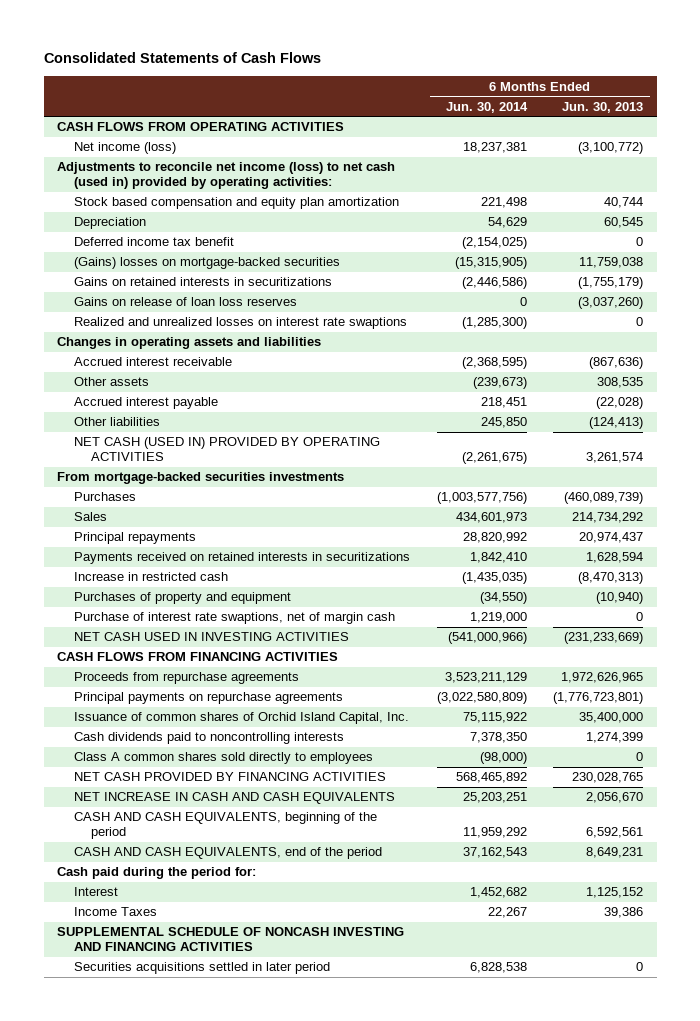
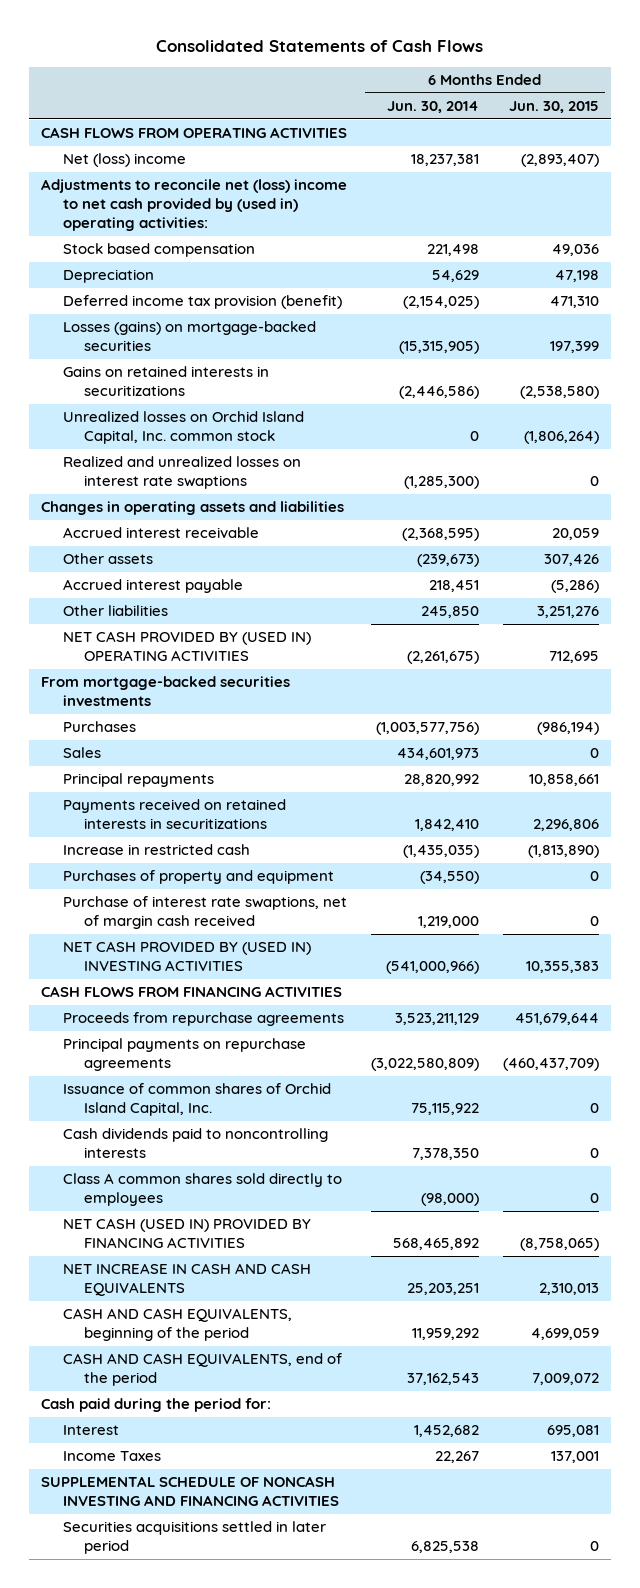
[562,101,644,113] Jun. 30, 2013 -> none
none -> [508,101,599,114] Jun. 30, 2015
[74,142,177,155] Net income (loss) -> [62,153,186,168] Net (loss) income
[56,162,395,190] Adjustments to reconcile net income (loss) to net cash (used in) provided by operating activities: -> [40,179,347,232] Adjustments to reconcile net (loss) income to net cash provided by (used in) operating activities:
[74,197,400,210] Stock based compensation and equity plan amortization -> [62,243,255,258] Stock based compensation
[74,237,235,247] Deferred income tax benefit -> [62,295,342,310] Deferred income tax provision (benefit)
[74,257,341,270] (Gains) losses on mortgage-backed securities -> [62,321,316,352] Losses (gains) on mortgage-backed securities
[74,297,298,307] Gains on release of loan loss reserves -> none
none -> [62,411,304,445] Unrealized losses on Orchid Island Capital, Inc. common stock
[74,437,381,462] NET CASH (USED IN) PROVIDED BY OPERATING ACTIVITIES -> [62,631,311,662] NET CASH PROVIDED BY (USED IN) OPERATING ACTIVITIES
[74,612,396,625] Purchase of interest rate swaptions, net of margin cash -> [62,896,347,930] Purchase of interest rate swaptions, net of margin cash received
[74,632,350,642] NET CASH USED IN INVESTING ACTIVITIES -> [62,941,311,972] NET CASH PROVIDED BY (USED IN) INVESTING ACTIVITIES
[74,772,387,782] NET CASH PROVIDED BY FINANCING ACTIVITIES -> [62,1218,311,1249] NET CASH (USED IN) PROVIDED BY FINANCING ACTIVITIES
[469,962,527,974] 6,828,538 -> [410,1541,479,1554] 6,825,538

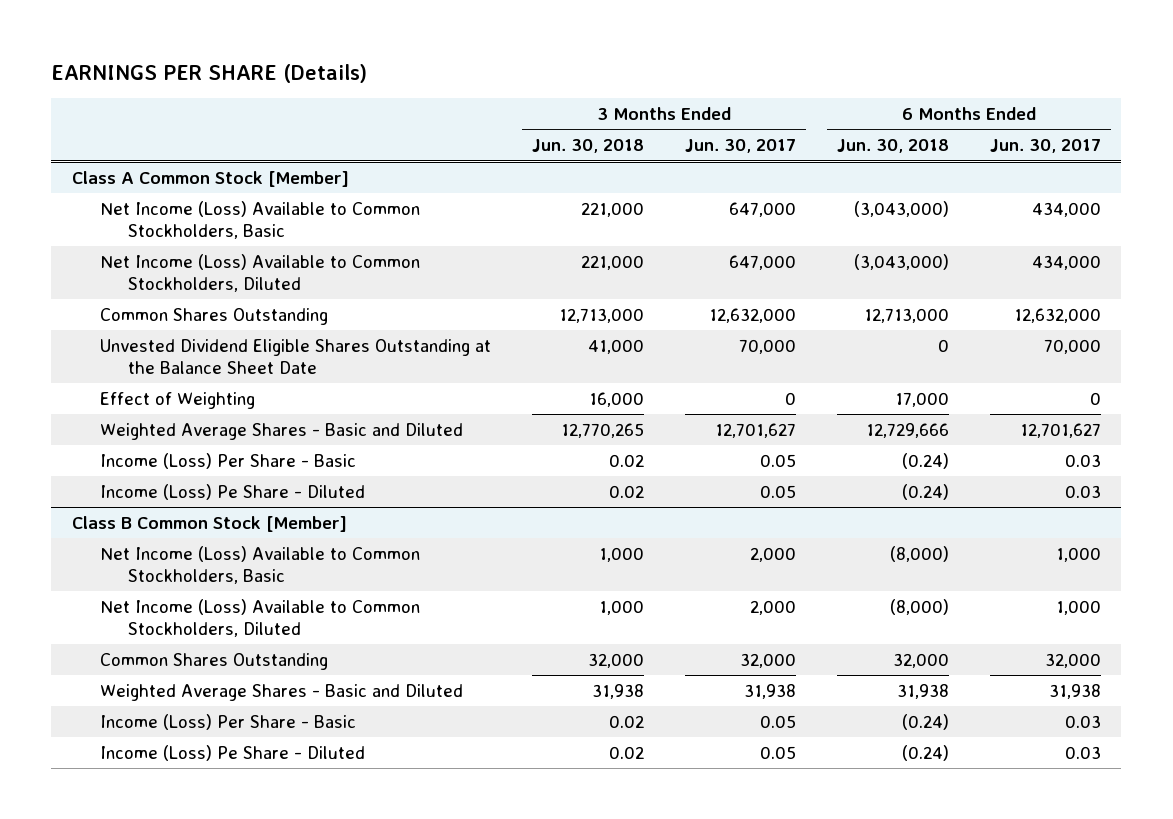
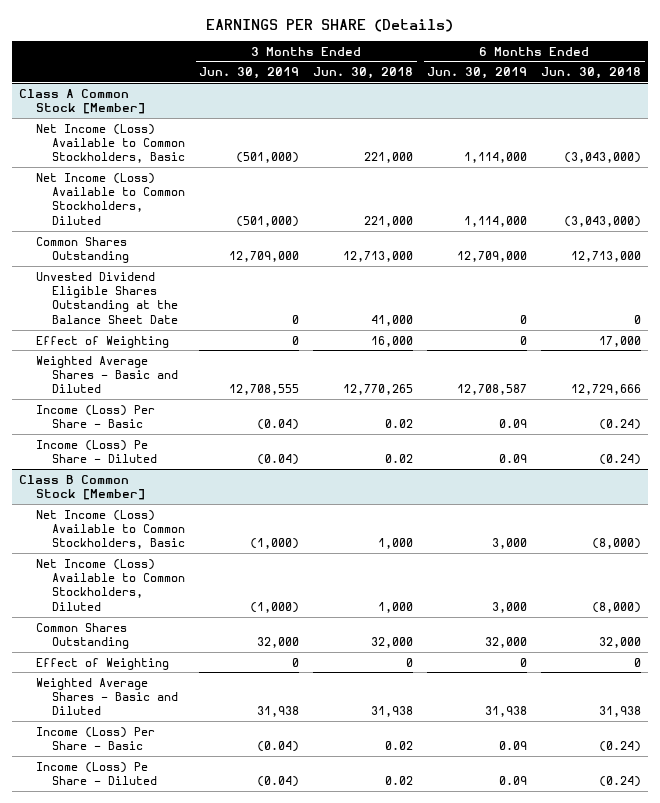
[684,139,796,154] Jun. 30, 2017 -> none
[989,139,1101,154] Jun. 30, 2017 -> none
none -> [199,66,300,79] Jun. 30, 2019
none -> [427,66,528,79] Jun. 30, 2019
none -> [35,657,169,670] Effect of Weighting

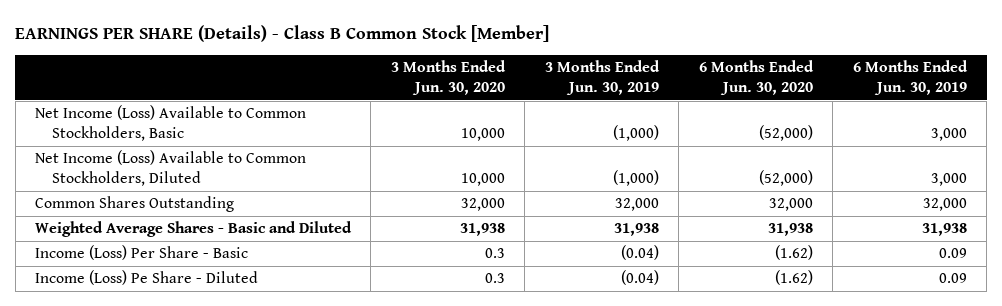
[206,18,454,32] EARNINGS PER SHARE (Details) -> [15,25,550,43] EARNINGS PER SHARE (Details) - Class B Common Stock [Member]
[313,66,414,79] Jun. 30, 2018 -> none
[541,66,642,79] Jun. 30, 2018 -> none
none -> [390,60,506,96] 3 Months Ended Jun. 30, 2020
none -> [698,60,814,96] 6 Months Ended Jun. 30, 2020
[18,88,145,114] Class A Common Stock [Member] -> none
[35,123,186,164] Net Income (Loss) Available to Common Stockholders, Basic -> none
[35,172,186,225] Net Income (Loss) Available to Common Stockholders, Diluted -> none
[35,236,130,263] Common Shares Outstanding -> none
[35,271,179,324] Unvested Dividend Eligible Shares Outstanding at the Balance Sheet Date -> none
[35,335,169,348] Effect of Weighting -> none
[35,355,179,394] Weighted Average Shares - Basic and Diluted -> none
[35,404,155,428] Income (Loss) Per Share - Basic -> none
[35,439,158,463] Income (Loss) Pe Share - Diluted -> none
[18,474,145,500] Class B Common Stock [Member] -> none
[35,657,169,670] Effect of Weighting -> none

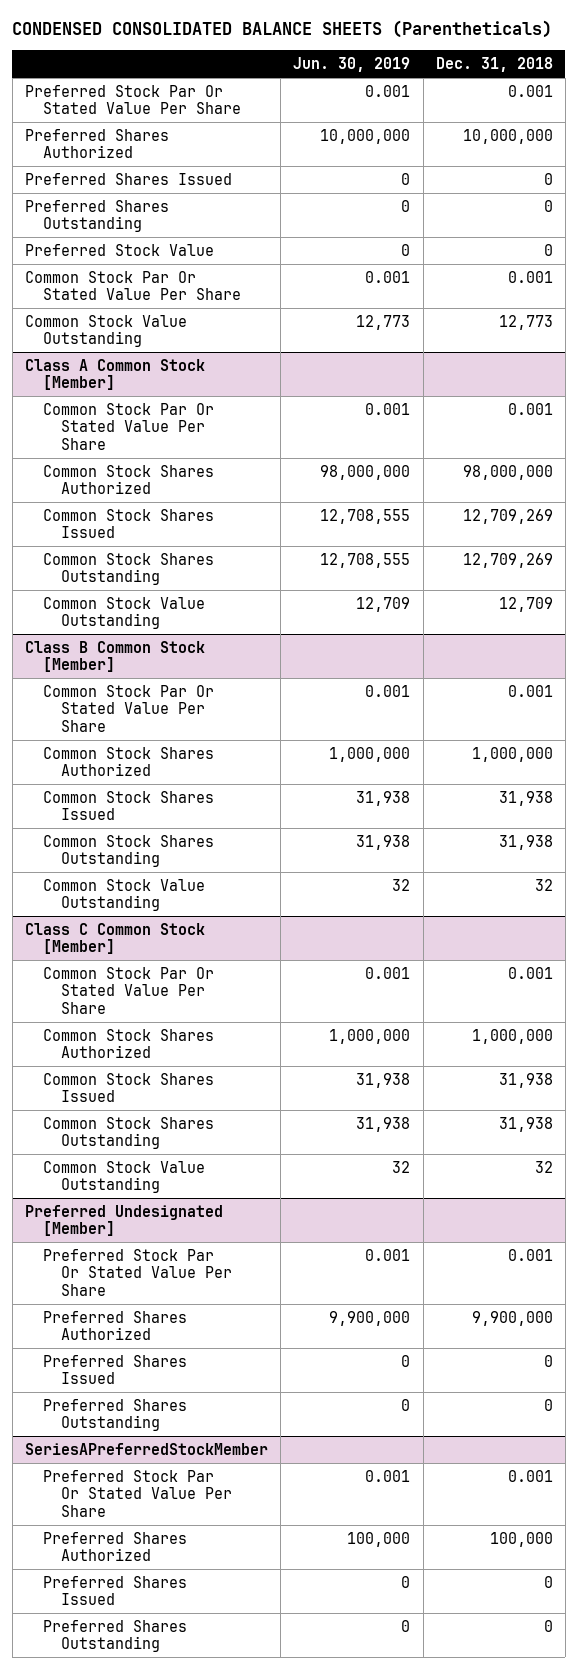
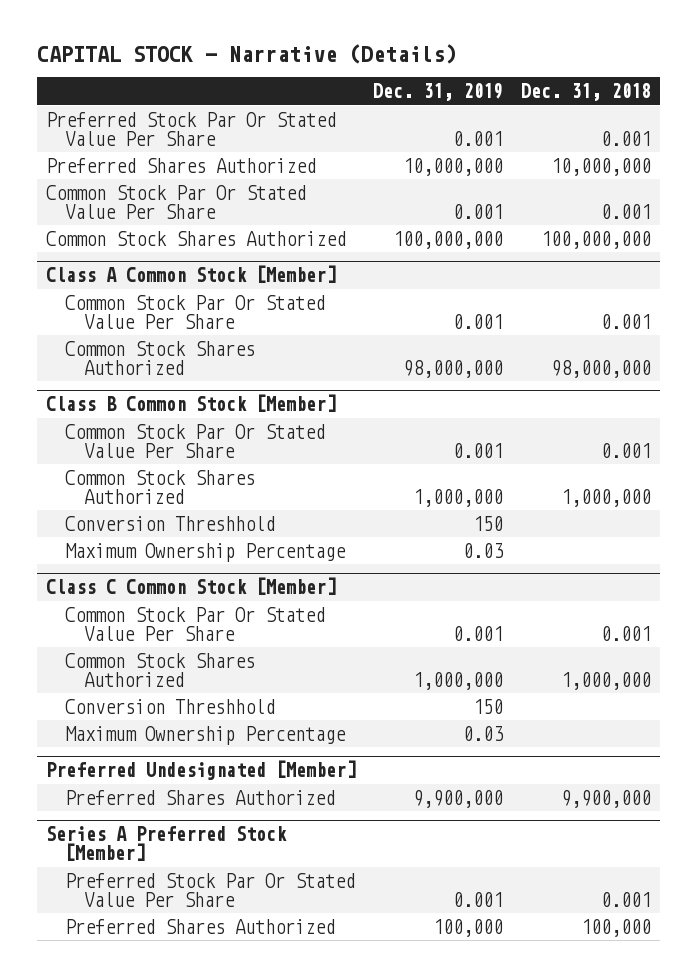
[12,20,553,39] CONDENSED CONSOLIDATED BALANCE SHEETS (Parentheticals) -> [37,43,458,64] CAPITAL STOCK - Narrative (Details)
[293,57,411,73] Jun. 30, 2019 -> none
none -> [373,83,504,102] Dec. 31, 2019
[25,172,233,185] Preferred Shares Issued -> none
[25,199,170,233] Preferred Shares Outstanding -> none
[25,243,215,256] Preferred Stock Value -> none
[25,314,188,348] Common Stock Value Outstanding -> none
none -> [45,230,346,246] Common Stock Shares Authorized
[42,508,214,539] Common Stock Shares Issued -> none
[42,552,214,586] Common Stock Shares Outstanding -> none
[42,596,205,630] Common Stock Value Outstanding -> none
[42,790,214,821] Common Stock Shares Issued -> none
[42,834,214,868] Common Stock Shares Outstanding -> none
[42,878,205,912] Common Stock Value Outstanding -> none
none -> [64,515,275,531] Conversion Threshhold
none -> [64,542,346,562] Maximum Ownership Percentage
[42,1072,214,1103] Common Stock Shares Issued -> none
[42,1116,214,1150] Common Stock Shares Outstanding -> none
[42,1160,205,1194] Common Stock Value Outstanding -> none
none -> [64,698,275,714] Conversion Threshhold
none -> [64,725,346,745] Maximum Ownership Percentage
[42,1248,232,1296] Preferred Stock Par Or Stated Value Per Share -> none
[42,1354,187,1385] Preferred Shares Issued -> none
[42,1398,187,1432] Preferred Shares Outstanding -> none
[25,1442,269,1455] SeriesAPreferredStockMember -> [45,826,287,862] Series A Preferred Stock [Member]
[42,1575,187,1606] Preferred Shares Issued -> none
[42,1619,187,1653] Preferred Shares Outstanding -> none

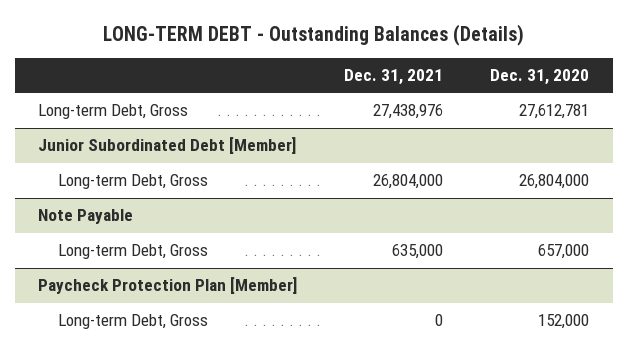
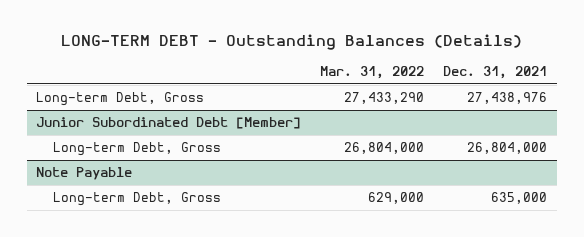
[490,68,590,85] Dec. 31, 2020 -> none
none -> [320,66,425,80] Mar. 31, 2022
[38,277,298,295] Paycheck Protection Plan [Member] -> none
[57,314,208,330] Long-term Debt, Gross -> none

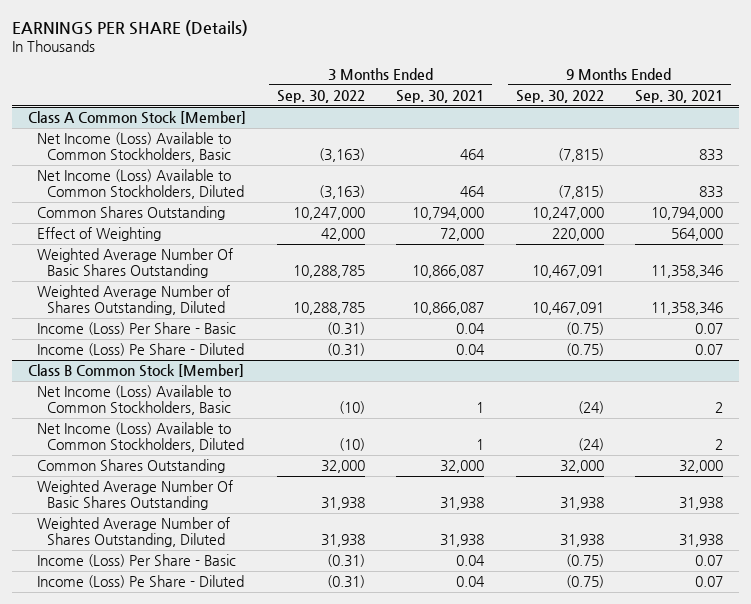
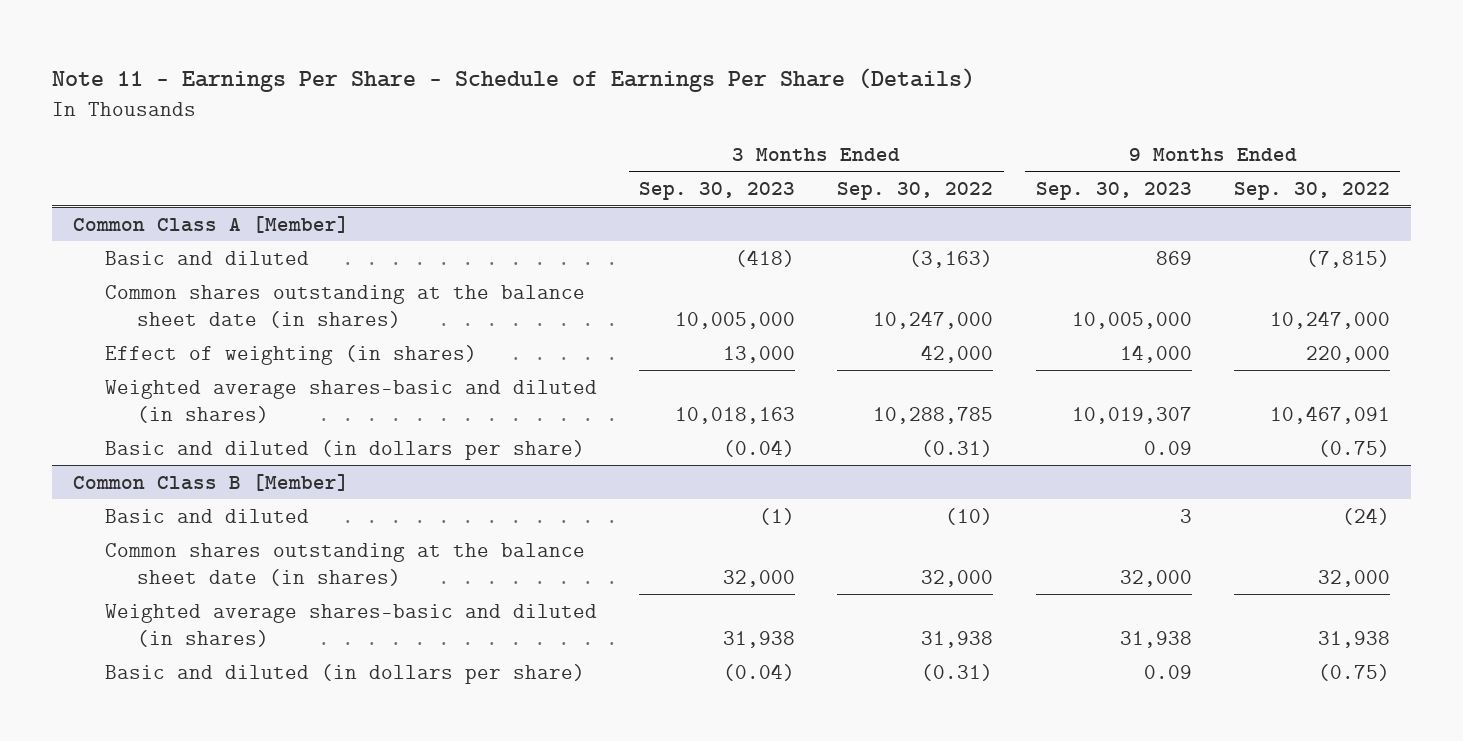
[12,19,249,36] EARNINGS PER SHARE (Details) -> [52,68,976,93] Note 11 - Earnings Per Share - Schedule of Earnings Per Share (Details)
[396,89,485,103] Sep. 30, 2021 -> none
[635,89,724,103] Sep. 30, 2021 -> none
none -> [639,182,796,201] Sep. 30, 2023
none -> [1035,182,1192,201] Sep. 30, 2023
[37,169,244,199] Net Income (Loss) Available to Common Stockholders, Diluted -> none
[37,285,231,315] Weighted Average Number of Shares Outstanding, Diluted -> none
[37,343,245,357] Income (Loss) Pe Share - Diluted -> none
[37,422,244,452] Net Income (Loss) Available to Common Stockholders, Diluted -> none
[37,517,231,547] Weighted Average Number of Shares Outstanding, Diluted -> none
[37,575,245,589] Income (Loss) Pe Share - Diluted -> none
[27,111,246,125] Class A Common Stock [Member] -> [73,215,350,233] Common Class A [Member]
[37,132,232,162] Net Income (Loss) Available to Common Stockholders, Basic -> [104,250,309,265] Basic and diluted
[37,206,226,221] Common Shares Outstanding -> [104,284,585,329] Common shares outstanding at the balance sheet date (in shares)
[37,227,162,242] Effect of Weighting -> [104,344,477,365] Effect of weighting (in shares)
[37,248,234,278] Weighted Average Number Of Basic Shares Outstanding -> [104,379,597,424] Weighted average shares-basic and diluted (in shares)
[37,322,237,336] Income (Loss) Per Share - Basic -> [104,439,585,460] Basic and diluted (in dollars per share)
[27,364,244,378] Class B Common Stock [Member] -> [73,473,350,491] Common Class B [Member]
[37,385,232,415] Net Income (Loss) Available to Common Stockholders, Basic -> [104,508,309,523] Basic and diluted
[37,459,226,474] Common Shares Outstanding -> [104,542,585,587] Common shares outstanding at the balance sheet date (in shares)
[37,480,234,510] Weighted Average Number Of Basic Shares Outstanding -> [104,603,597,648] Weighted average shares-basic and diluted (in shares)
[37,554,237,568] Income (Loss) Per Share - Basic -> [104,663,585,684] Basic and diluted (in dollars per share)

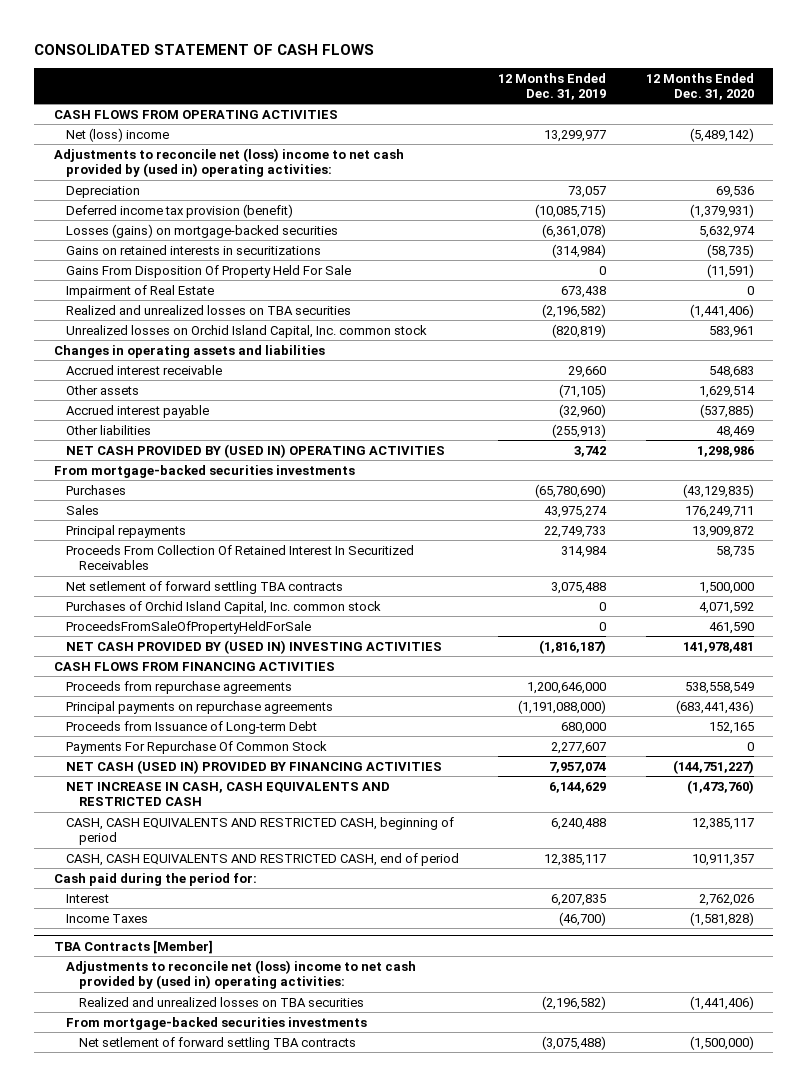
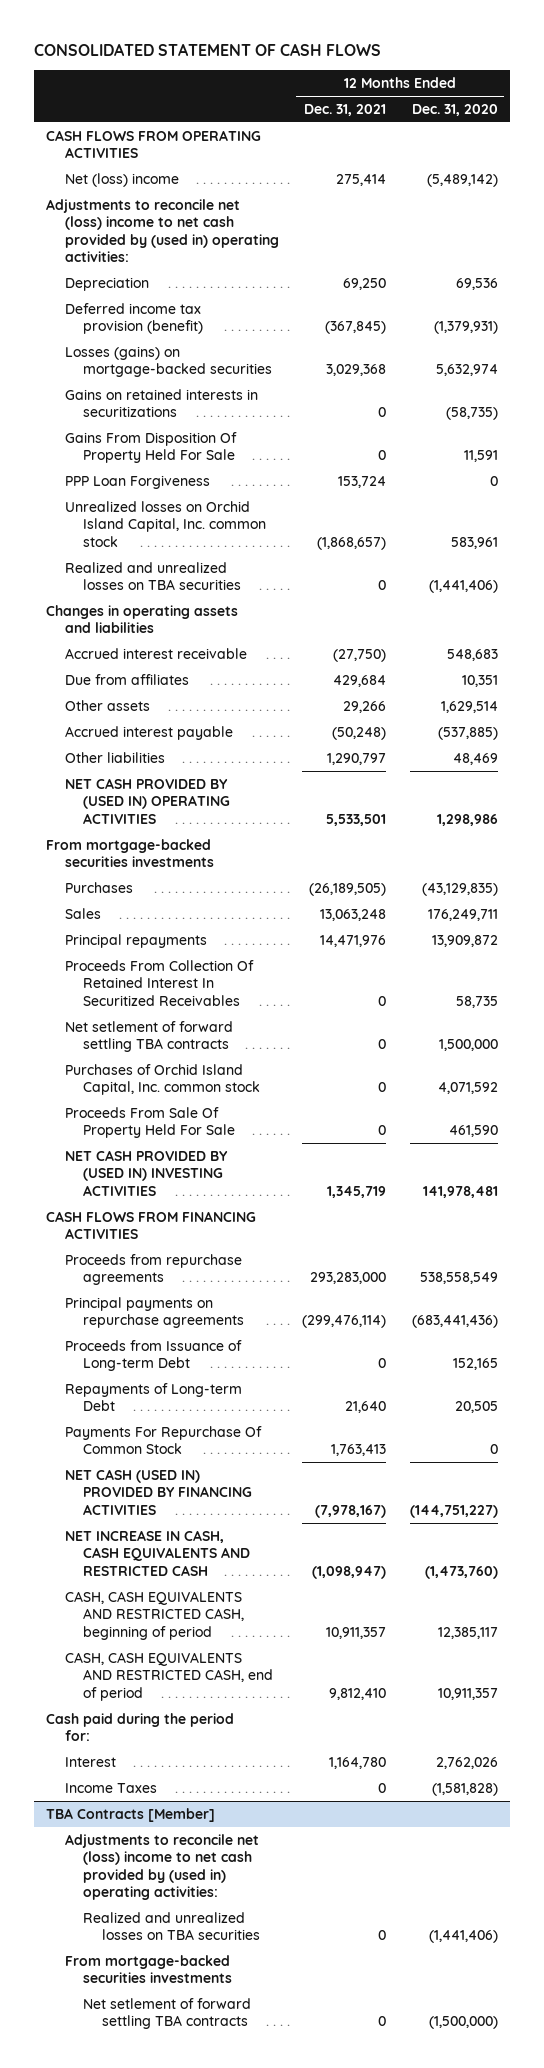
[498,72,607,100] 12 Months Ended Dec. 31, 2019 -> none
none -> [304,103,387,116] Dec. 31, 2021
[66,284,215,298] Impairment of Real Estate -> none
[706,263,754,278] (11,591) -> [463,450,498,463] 11,591
none -> [64,474,210,489] PPP Loan Forgiveness
[66,304,352,315] Realized and unrealized losses on TBA securities -> [64,561,242,591] Realized and unrealized losses on TBA securities
none -> [64,673,189,685] Due from affiliates
[66,620,312,634] ProceedsFromSaleOfPropertyHeldForSale -> [64,1106,236,1139] Proceeds From Sale Of Property Held For Sale
none -> [64,1382,242,1412] Repayments of Long-term Debt

